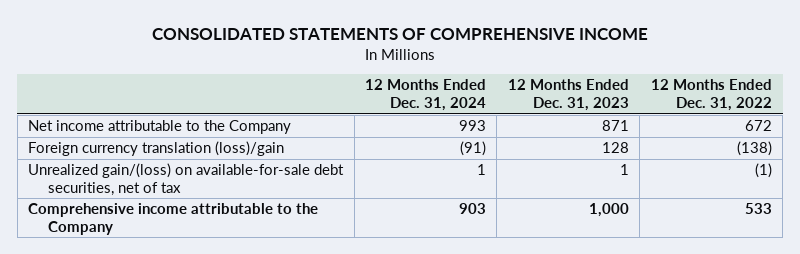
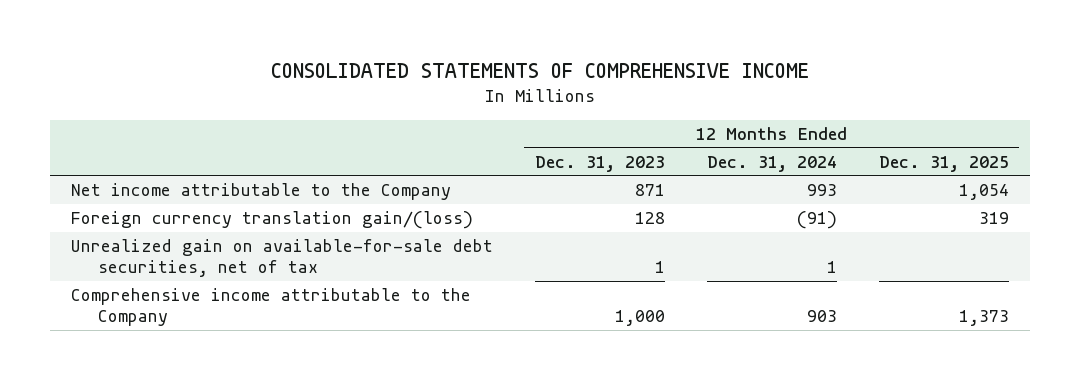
[650,79,772,112] 12 Months Ended Dec. 31, 2022 -> none
none -> [878,155,1009,172] Dec. 31, 2025
[28,141,285,157] Foreign currency translation (loss)/gain -> [70,211,473,230] Foreign currency translation gain/(loss)
[28,163,345,196] Unrealized gain/(loss) on available-for-sale debt securities, net of tax -> [70,239,493,278] Unrealized gain on available-for-sale debt securities, net of tax

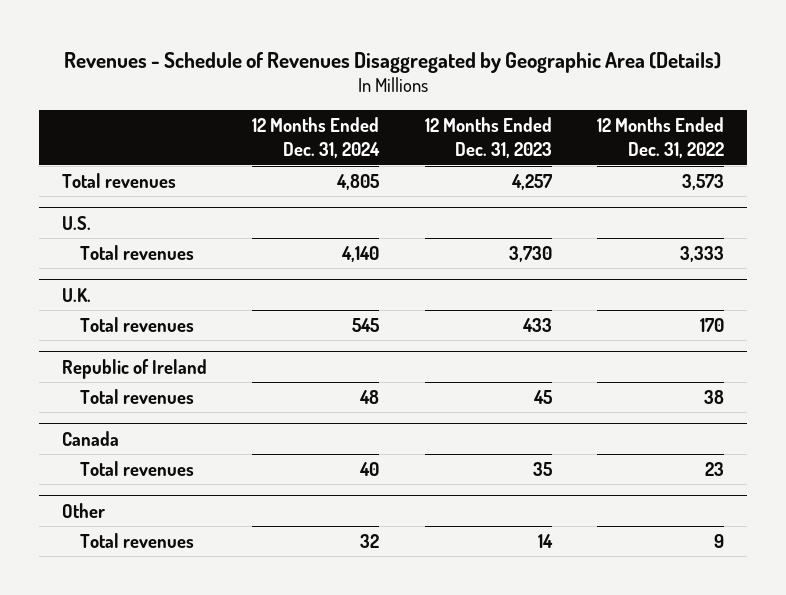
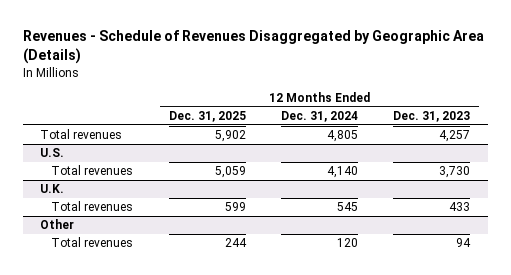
[597,117,725,158] 12 Months Ended Dec. 31, 2022 -> none
none -> [168,111,246,123] Dec. 31, 2025
[61,358,207,379] Republic of Ireland -> none
[79,388,194,404] Total revenues -> none
[61,430,119,446] Canada -> none
[79,460,194,476] Total revenues -> none
[360,533,380,548] 32 -> [337,238,359,248] 120
[537,533,553,548] 14 -> [456,238,472,248] 94

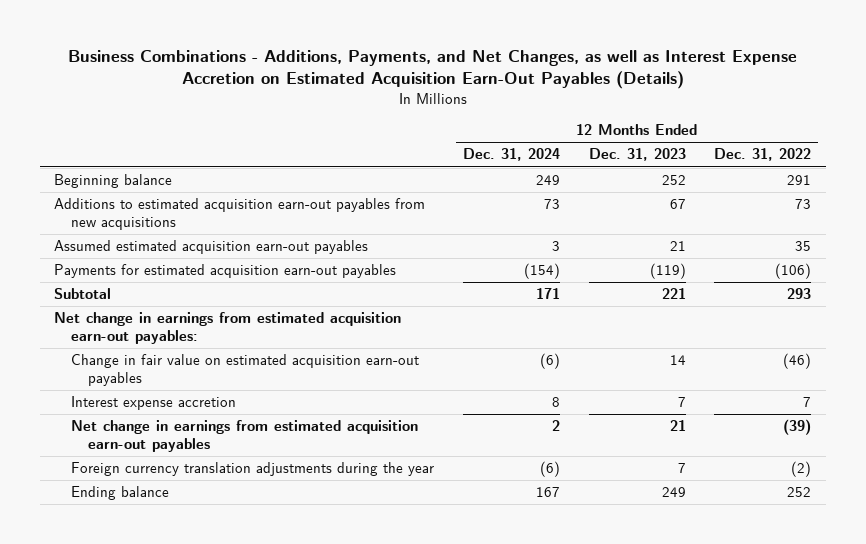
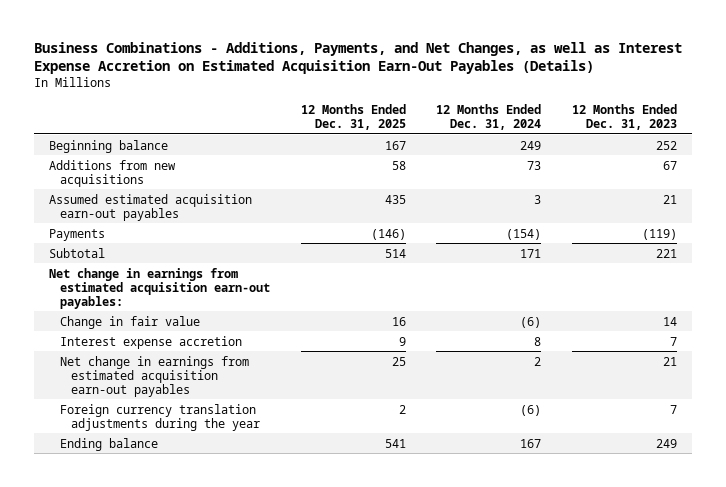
[714,148,812,162] Dec. 31, 2022 -> none
none -> [300,103,406,130] 12 Months Ended Dec. 31, 2025
[54,198,426,230] Additions to estimated acquisition earn-out payables from new acquisitions -> [49,159,177,187] Additions from new acquisitions
[54,264,397,279] Payments for estimated acquisition earn-out payables -> [49,228,106,241] Payments
[71,354,420,386] Change in fair value on estimated acquisition earn-out payables -> [60,315,201,329] Change in fair value

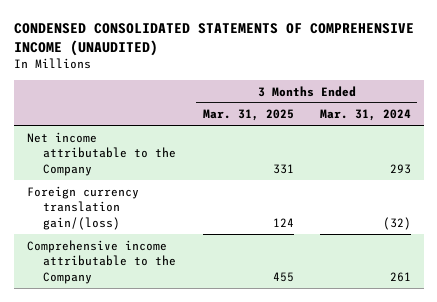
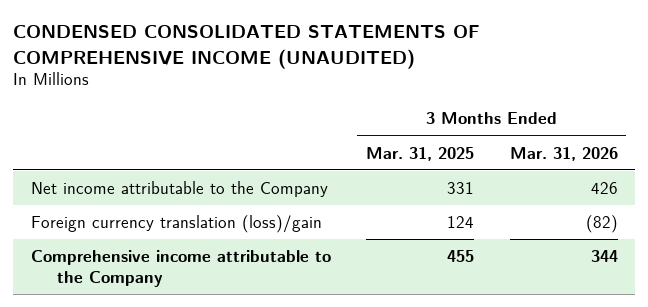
[319,109,411,122] Mar. 31, 2024 -> none
none -> [509,146,618,161] Mar. 31, 2026
[26,185,139,230] Foreign currency translation gain/(loss) -> [30,214,322,233] Foreign currency translation (loss)/gain

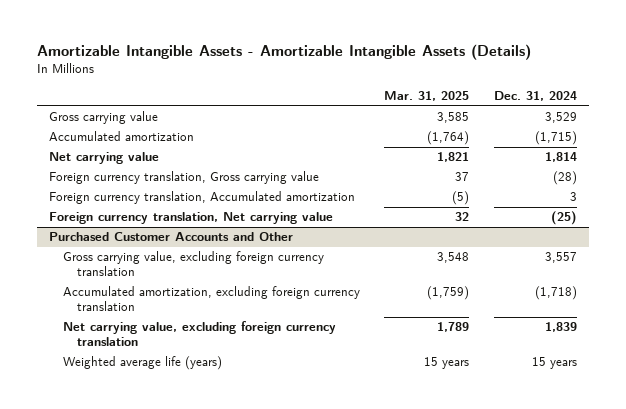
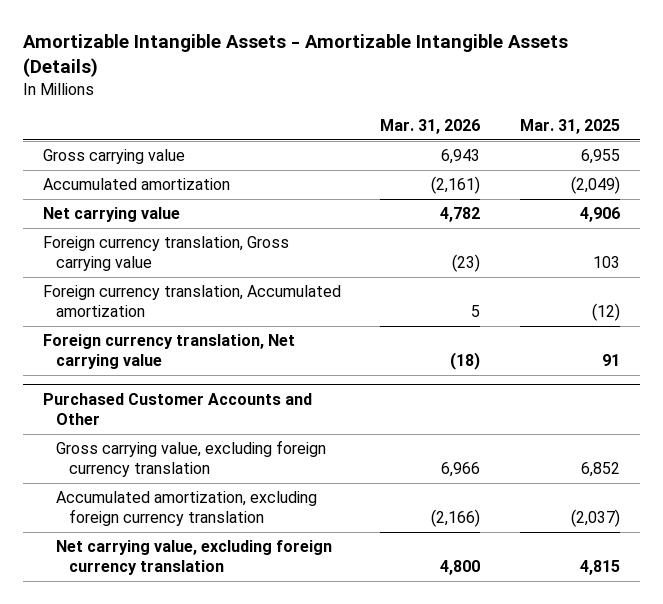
[493,91,577,102] Dec. 31, 2024 -> none
none -> [380,119,481,135] Mar. 31, 2026
[437,112,470,124] 3,585 -> [581,149,621,165] 6,955
[427,131,470,146] (1,764) -> [571,176,621,195] (2,049)
[437,152,470,163] 1,821 -> [580,207,621,223] 4,906
[455,172,470,182] 37 -> [593,256,621,269] 103
[452,191,470,206] (5) -> [592,303,621,322] (12)
[455,212,470,222] 32 -> [602,354,621,367] 91
[62,356,222,371] Weighted average life (years) -> none
[437,252,470,264] 3,548 -> [581,462,621,478] 6,852
[427,286,470,301] (1,759) -> [571,509,621,528] (2,037)
[437,322,470,333] 1,789 -> [580,560,621,576] 4,815

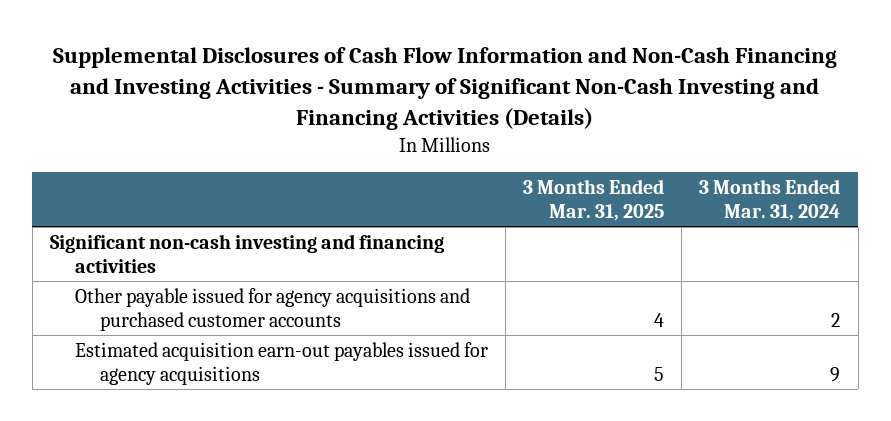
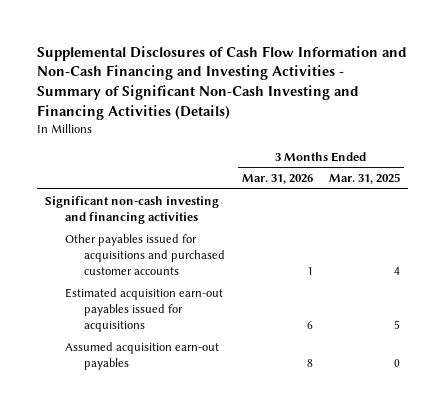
[699,178,841,221] 3 Months Ended Mar. 31, 2024 -> none
none -> [241,174,313,185] Mar. 31, 2026
[75,287,471,331] Other payable issued for agency acquisitions and purchased customer accounts -> [64,233,226,276] Other payables issued for acquisitions and purchased customer accounts
[75,341,489,385] Estimated acquisition earn-out payables issued for agency acquisitions -> [64,287,223,333] Estimated acquisition earn-out payables issued for acquisitions
none -> [64,341,219,371] Assumed acquisition earn-out payables

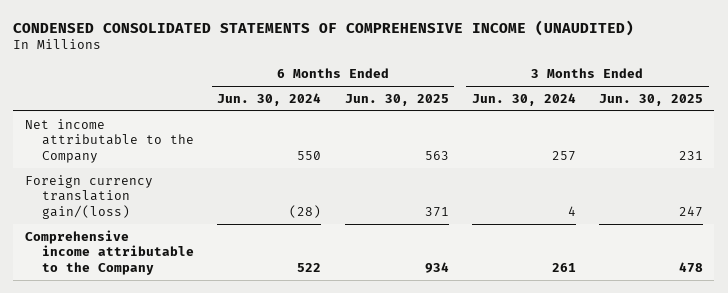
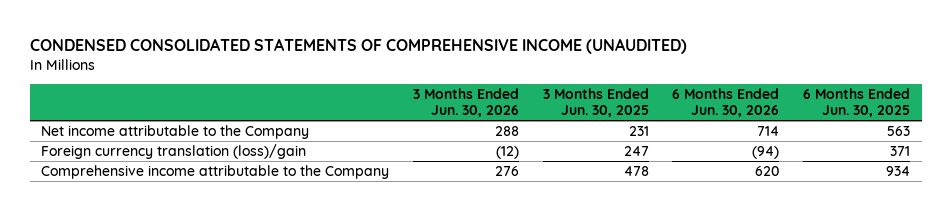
[217,92,322,106] Jun. 30, 2024 -> none
[471,92,576,106] Jun. 30, 2024 -> none
none -> [413,88,520,118] 3 Months Ended Jun. 30, 2026
none -> [672,88,780,118] 6 Months Ended Jun. 30, 2026
[25,174,154,219] Foreign currency translation gain/(loss) -> [41,144,307,160] Foreign currency translation (loss)/gain

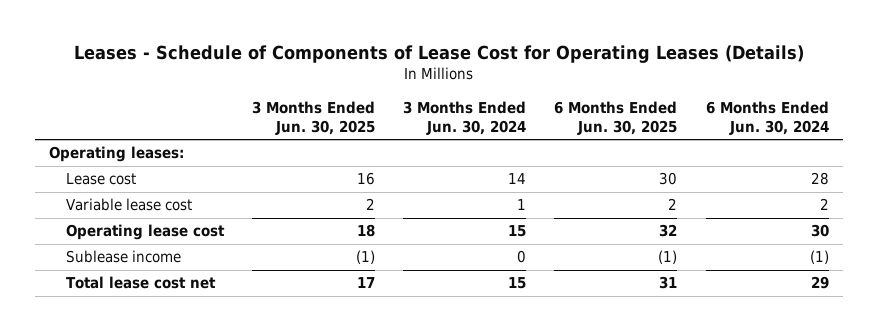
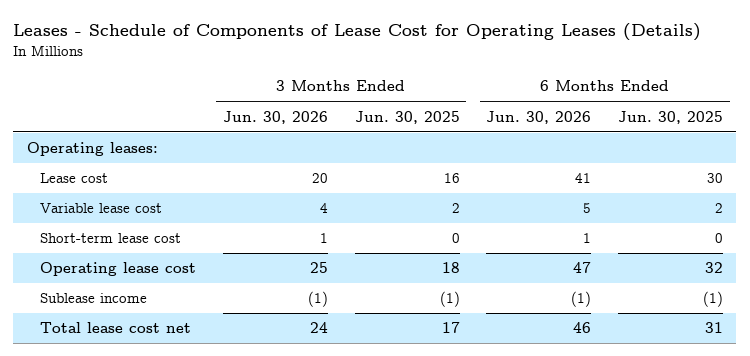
[403,101,527,135] 3 Months Ended Jun. 30, 2024 -> none
[705,101,829,135] 6 Months Ended Jun. 30, 2024 -> none
none -> [222,110,328,124] Jun. 30, 2026
none -> [486,110,592,124] Jun. 30, 2026
none -> [40,233,182,244] Short-term lease cost

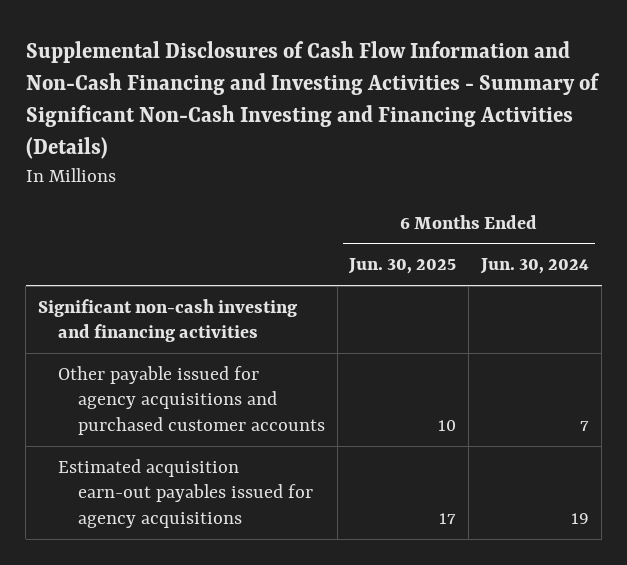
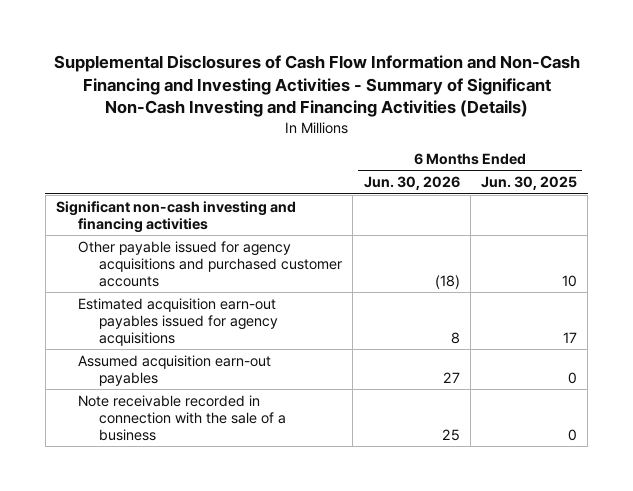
[480,258,590,275] Jun. 30, 2024 -> none
none -> [363,176,460,191] Jun. 30, 2026
none -> [77,354,271,386] Assumed acquisition earn-out payables
none -> [77,394,286,442] Note receivable recorded in connection with the sale of a business

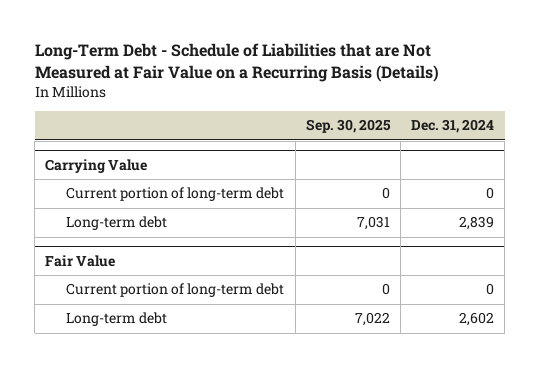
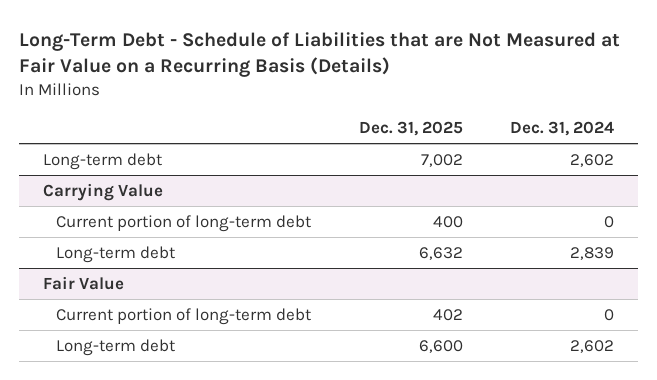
[305,119,391,134] Sep. 30, 2025 -> none
none -> [358,120,463,136] Dec. 31, 2025
none -> [42,153,162,171] Long-term debt

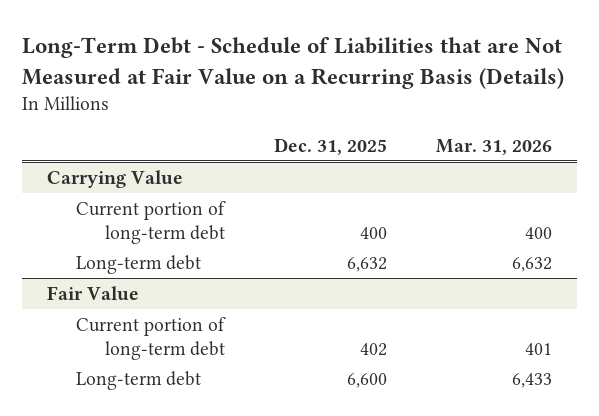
[510,120,615,136] Dec. 31, 2024 -> none
none -> [436,138,553,155] Mar. 31, 2026
[42,153,162,171] Long-term debt -> none

